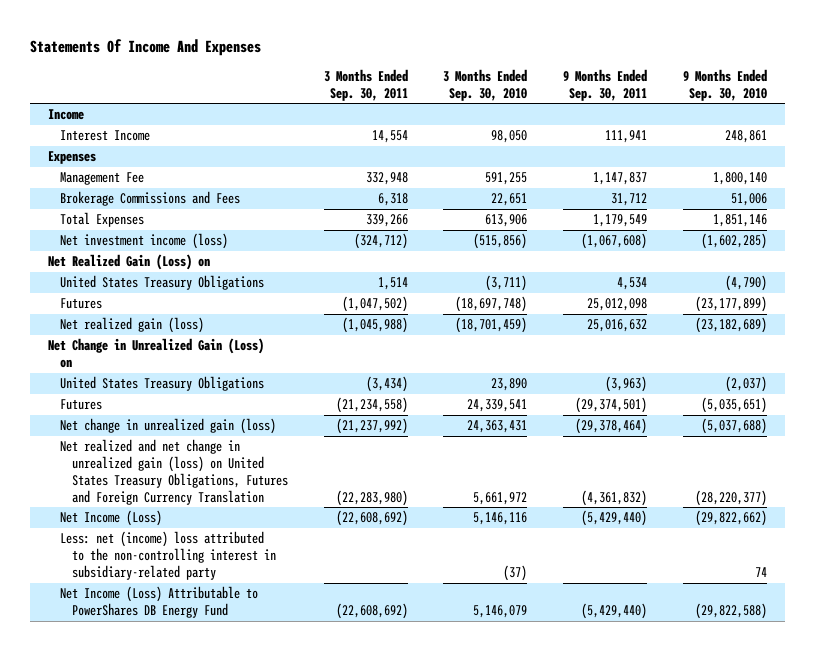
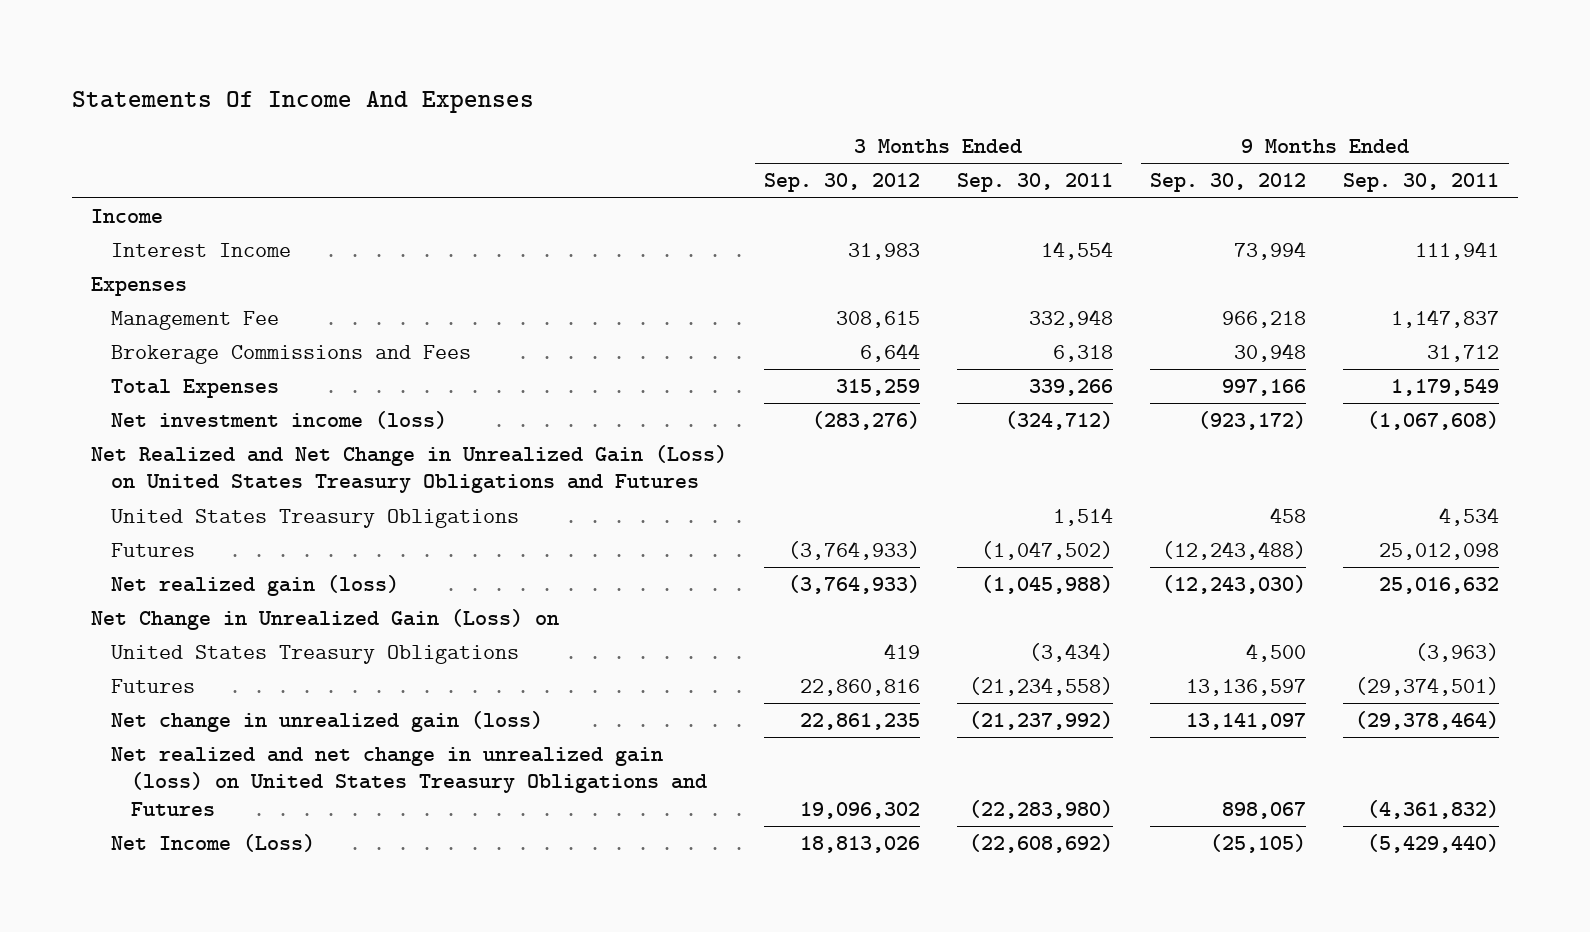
[443,69,528,101] 3 Months Ended Sep. 30, 2010 -> none
[683,69,768,101] 9 Months Ended Sep. 30, 2010 -> none
none -> [763,173,920,193] Sep. 30, 2012
none -> [1150,173,1307,193] Sep. 30, 2012
[48,254,211,271] Net Realized Gain (Loss) on -> [90,444,727,494] Net Realized and Net Change in Unrealized Gain (Loss) on United States Treasury Obligations and Futures
[60,439,288,505] Net realized and net change in unrealized gain (loss) on United States Treasury Obligations, Futures and Foreign Currency Translation -> [110,746,707,817] Net realized and net change in unrealized gain (loss) on United States Treasury Obligations and Futures
[60,531,276,580] Less: net (income) loss attributed to the non-controlling interest in subsidiary-related party -> none
[60,586,259,619] Net Income (Loss) Attributable to PowerShares DB Energy Fund -> none

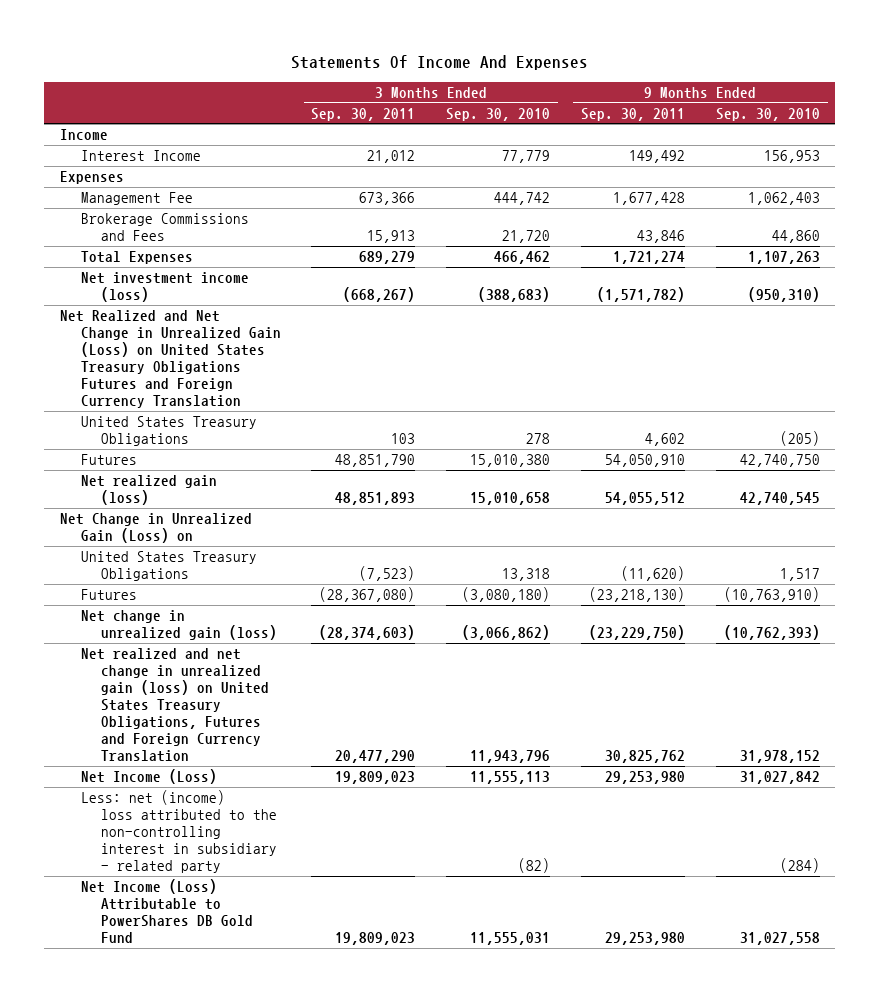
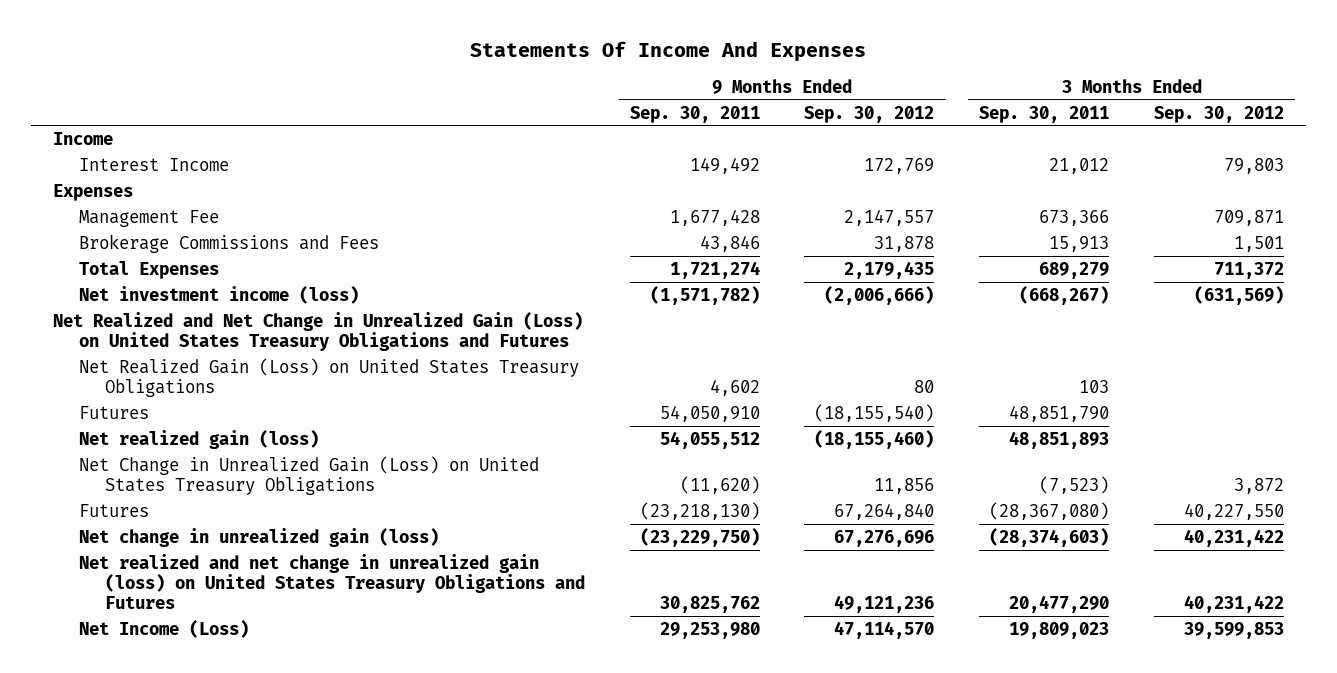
[446,107,551,121] Sep. 30, 2010 -> none
[715,107,820,121] Sep. 30, 2010 -> none
none -> [804,105,935,123] Sep. 30, 2012
none -> [1153,105,1284,123] Sep. 30, 2012
[59,310,281,409] Net Realized and Net Change in Unrealized Gain (Loss) on United States Treasury Obligations Futures and Foreign Currency Translation -> [52,311,583,351] Net Realized and Net Change in Unrealized Gain (Loss) on United States Treasury Obligations and Futures
[80,416,257,447] United States Treasury Obligations -> [78,357,579,397] Net Realized Gain (Loss) on United States Treasury Obligations
[59,513,252,544] Net Change in Unrealized Gain (Loss) on -> none
[80,551,257,582] United States Treasury Obligations -> [78,455,539,495] Net Change in Unrealized Gain (Loss) on United States Treasury Obligations
[80,648,270,763] Net realized and net change in unrealized gain (loss) on United States Treasury Obligations, Futures and Foreign Currency Translation -> [78,553,585,609] Net realized and net change in unrealized gain (loss) on United States Treasury Obligations and Futures
[80,790,278,874] Less: net (income) loss attributed to the non-controlling interest in subsidiary - related party -> none
[80,879,254,944] Net Income (Loss) Attributable to PowerShares DB Gold Fund -> none

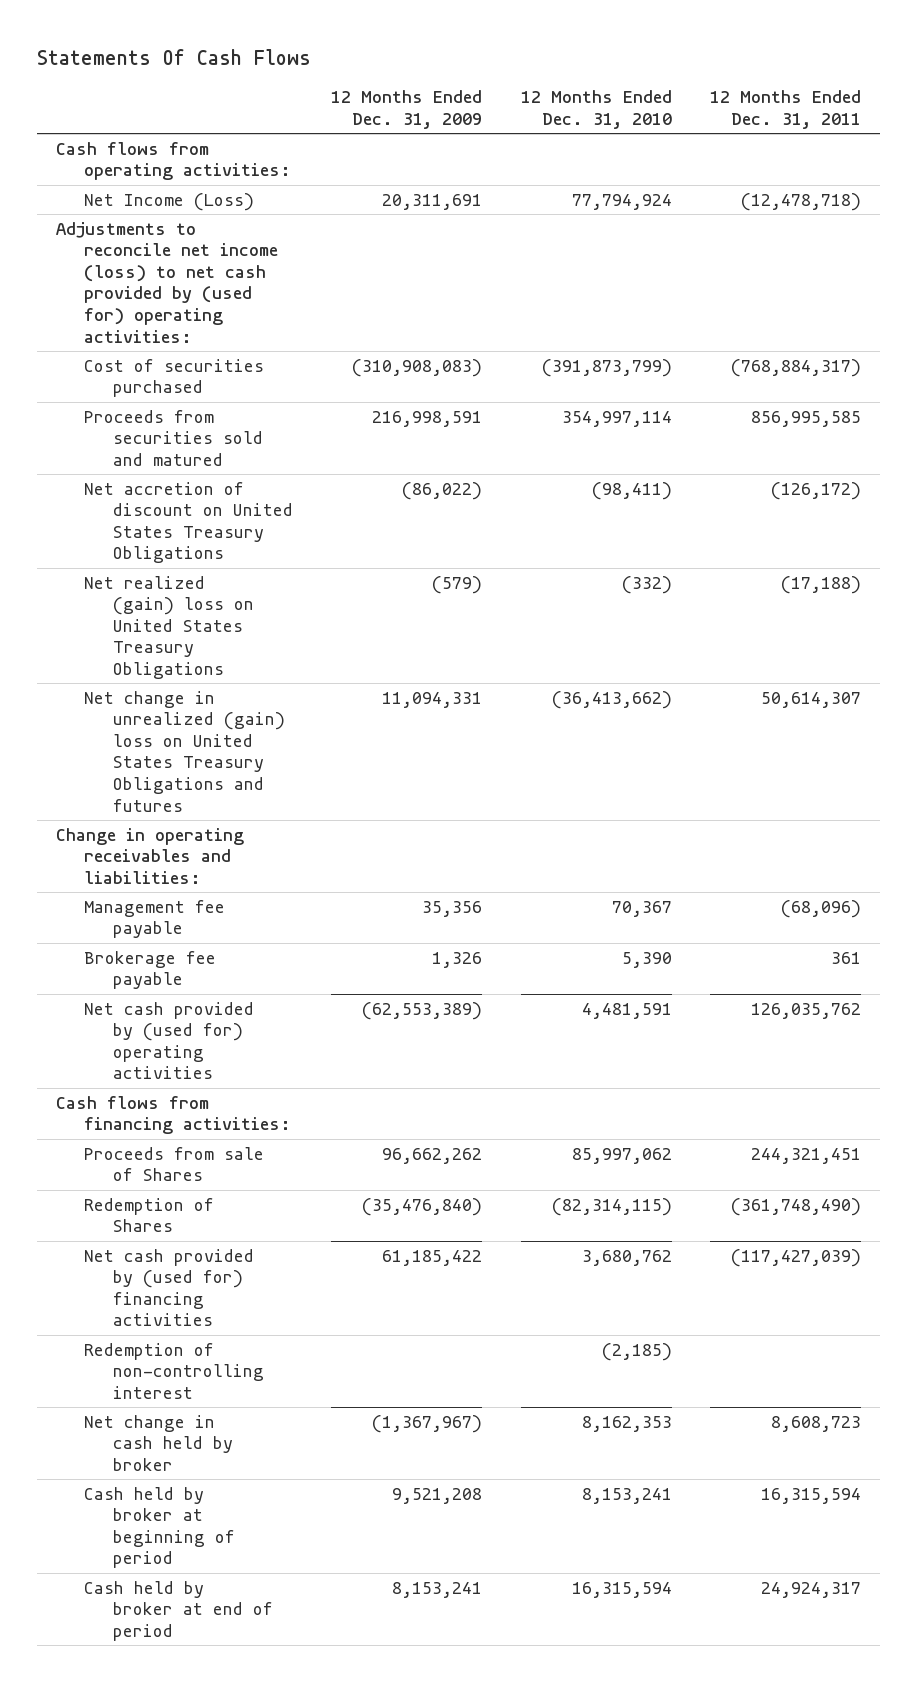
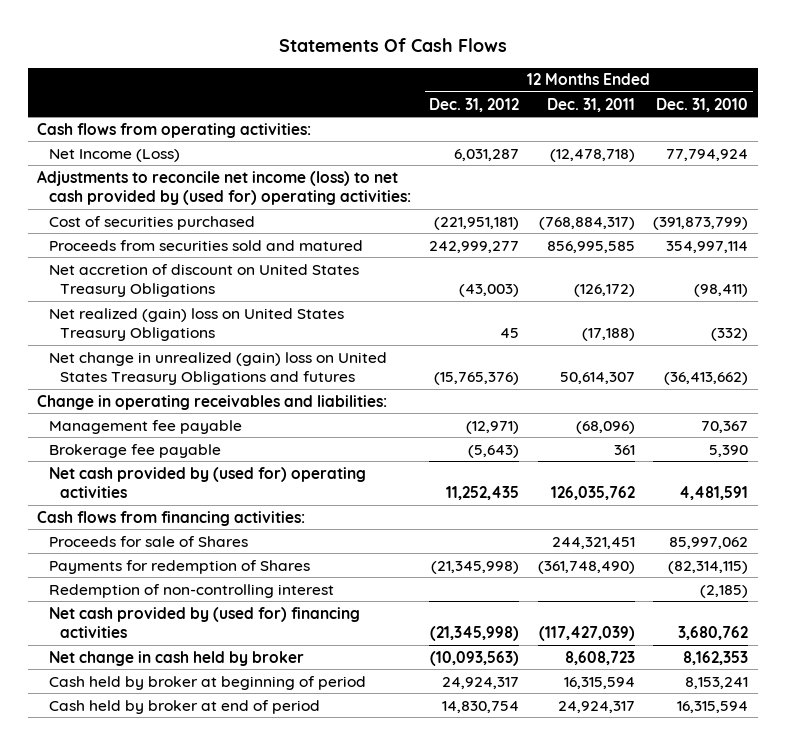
[331,90,483,129] 12 Months Ended Dec. 31, 2009 -> none
none -> [429,97,520,112] Dec. 31, 2012
[84,1146,265,1182] Proceeds from sale of Shares -> [48,535,248,547] Proceeds for sale of Shares
[84,1197,215,1233] Redemption of Shares -> [48,559,310,574] Payments for redemption of Shares
[84,1248,255,1327] Net cash provided by (used for) financing activities -> [48,606,360,639] Net cash provided by (used for) financing activities

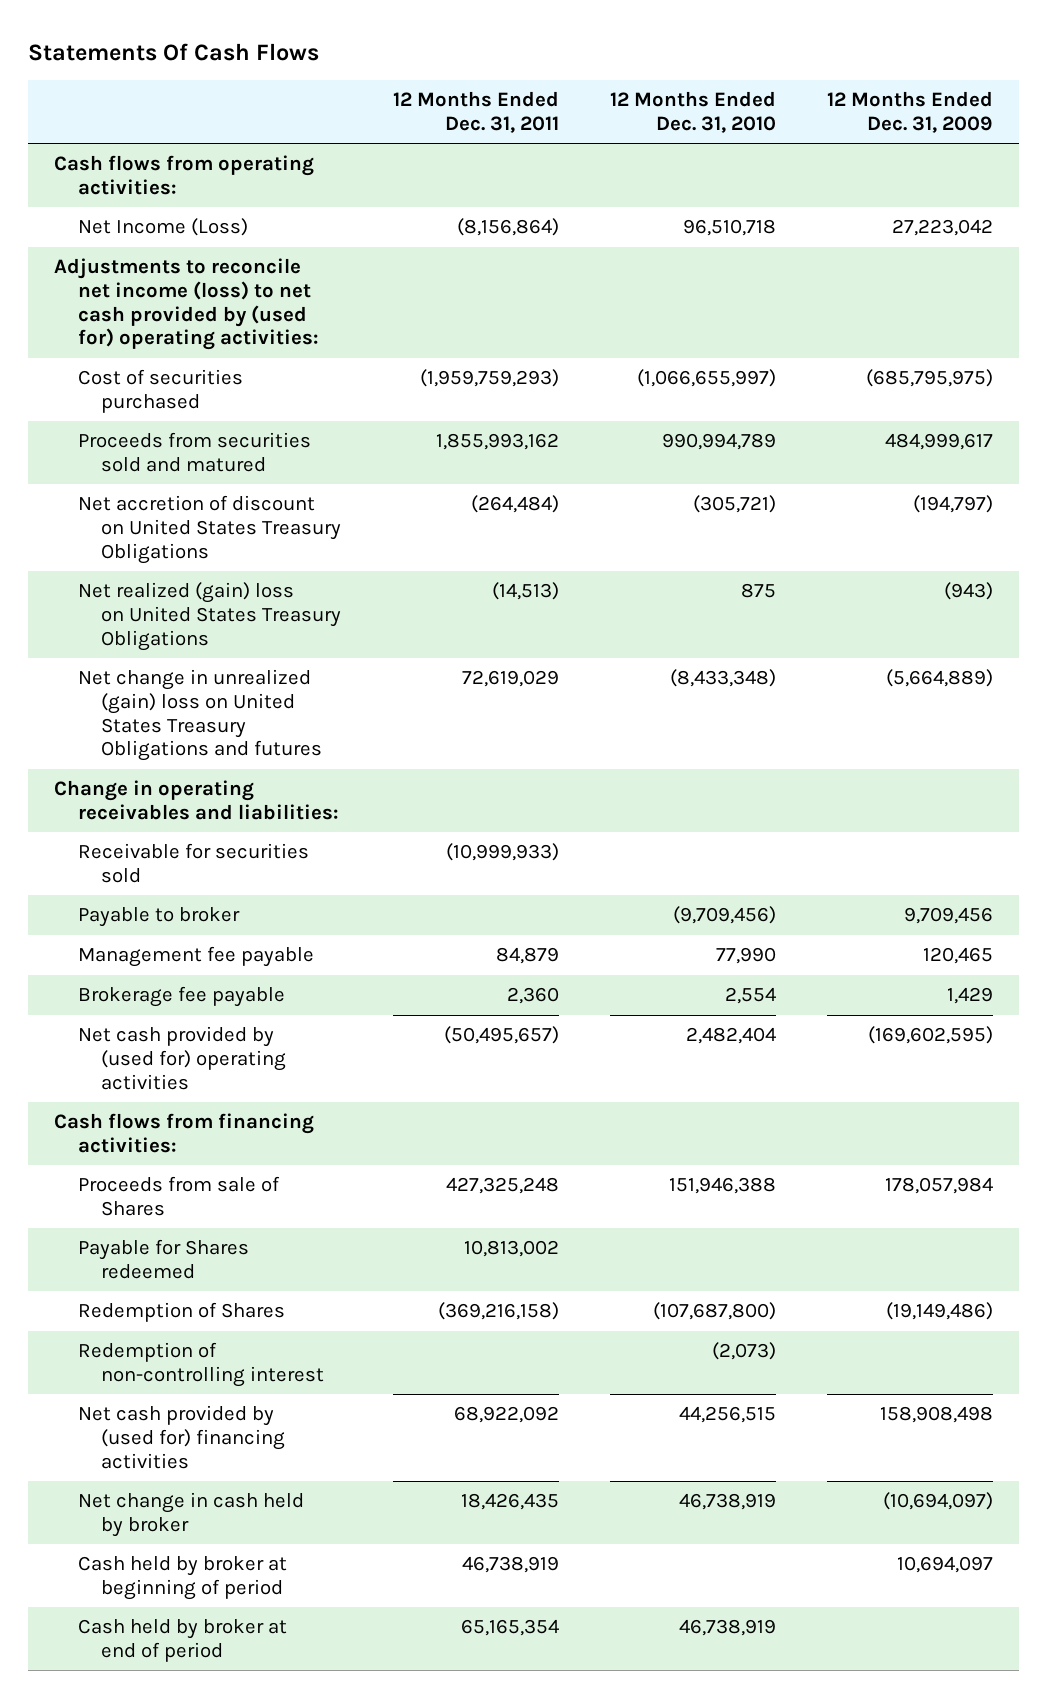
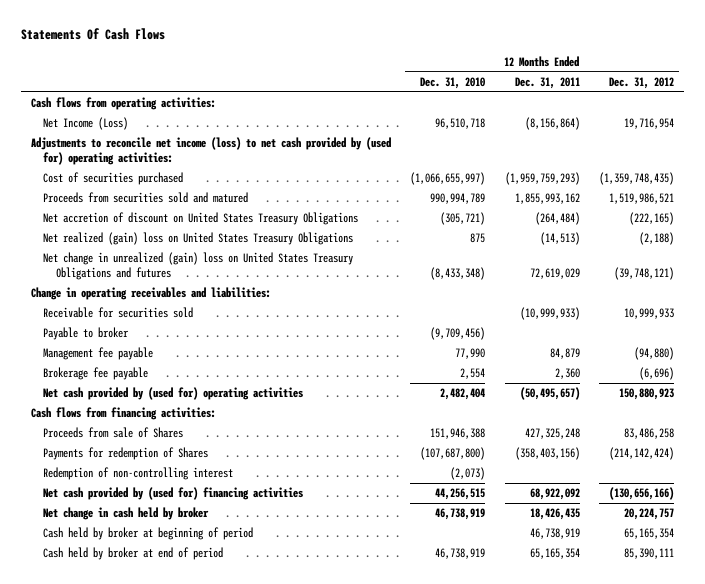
[827,91,994,133] 12 Months Ended Dec. 31, 2009 -> none
none -> [608,76,674,89] Dec. 31, 2012
[77,1239,249,1279] Payable for Shares redeemed -> none
[77,1302,285,1323] Redemption of Shares -> [43,447,209,461] Payments for redemption of Shares
[437,1302,559,1321] (369,216,158) -> [514,447,580,461] (358,403,156)

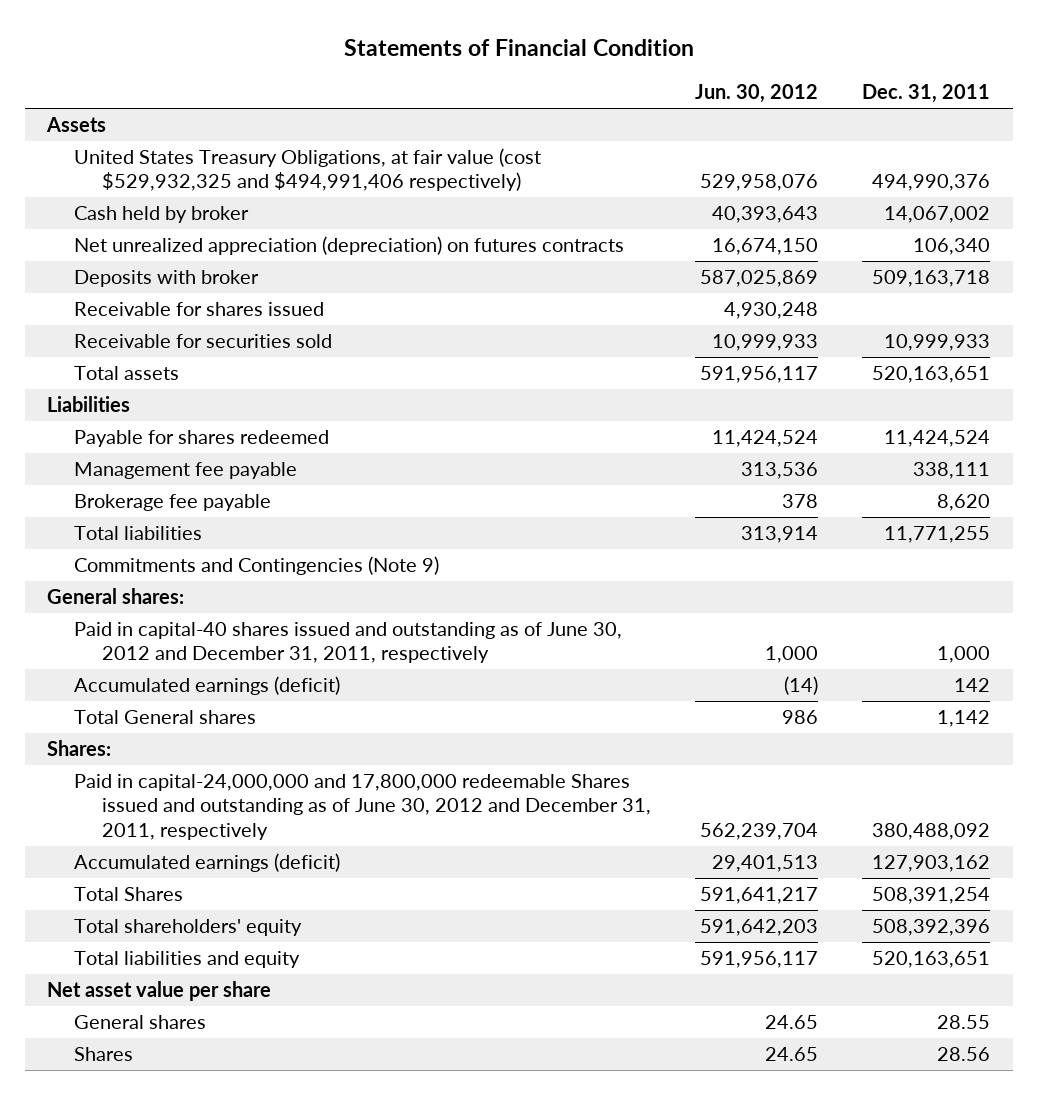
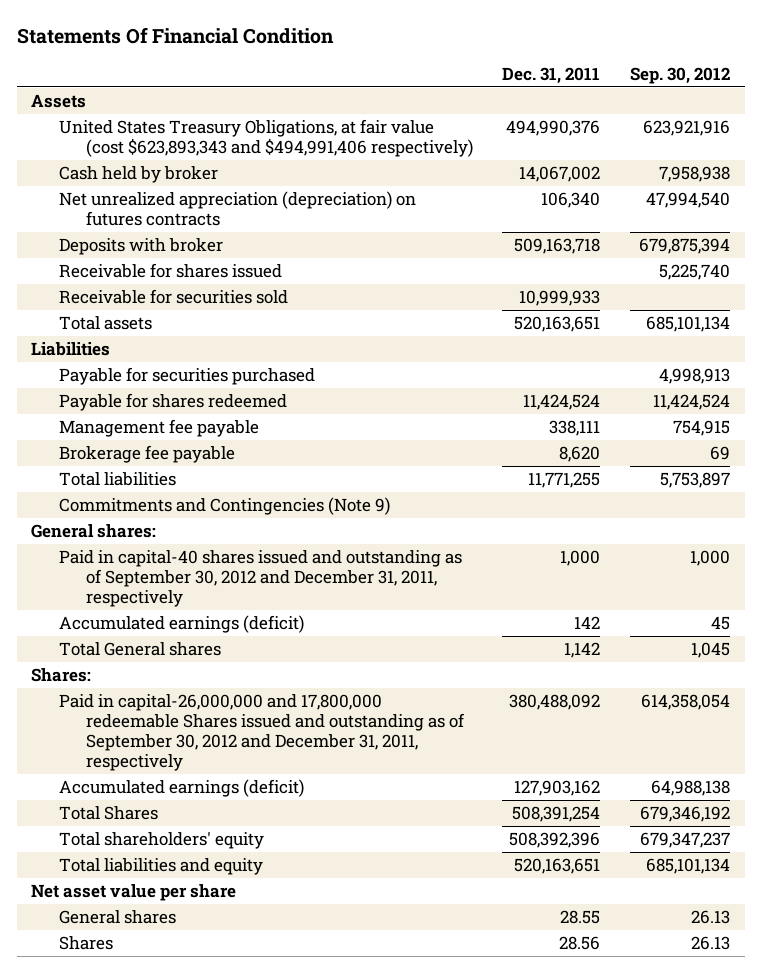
[343,39,694,57] Statements of Financial Condition -> [16,27,334,45] Statements Of Financial Condition
[694,84,818,104] Jun. 30, 2012 -> none
none -> [629,66,730,84] Sep. 30, 2012
[74,148,542,192] United States Treasury Obligations, at fair value (cost $529,932,325 and $494,991,406 respectively) -> [58,119,474,158] United States Treasury Obligations, at fair value (cost $623,893,343 and $494,991,406 respectively)
none -> [58,367,315,386] Payable for securities purchased
[74,622,623,664] Paid in capital-40 shares issued and outstanding as of June 30, 2012 and December 31, 2011, respectively -> [58,550,462,607] Paid in capital-40 shares issued and outstanding as of September 30, 2012 and December 31, 2011, respectively
[74,774,651,840] Paid in capital-24,000,000 and 17,800,000 redeemable Shares issued and outstanding as of June 30, 2012 and December 31, 2011, respectively -> [58,694,466,771] Paid in capital-26,000,000 and 17,800,000 redeemable Shares issued and outstanding as of September 30, 2012 and December 31, 2011, respectively

